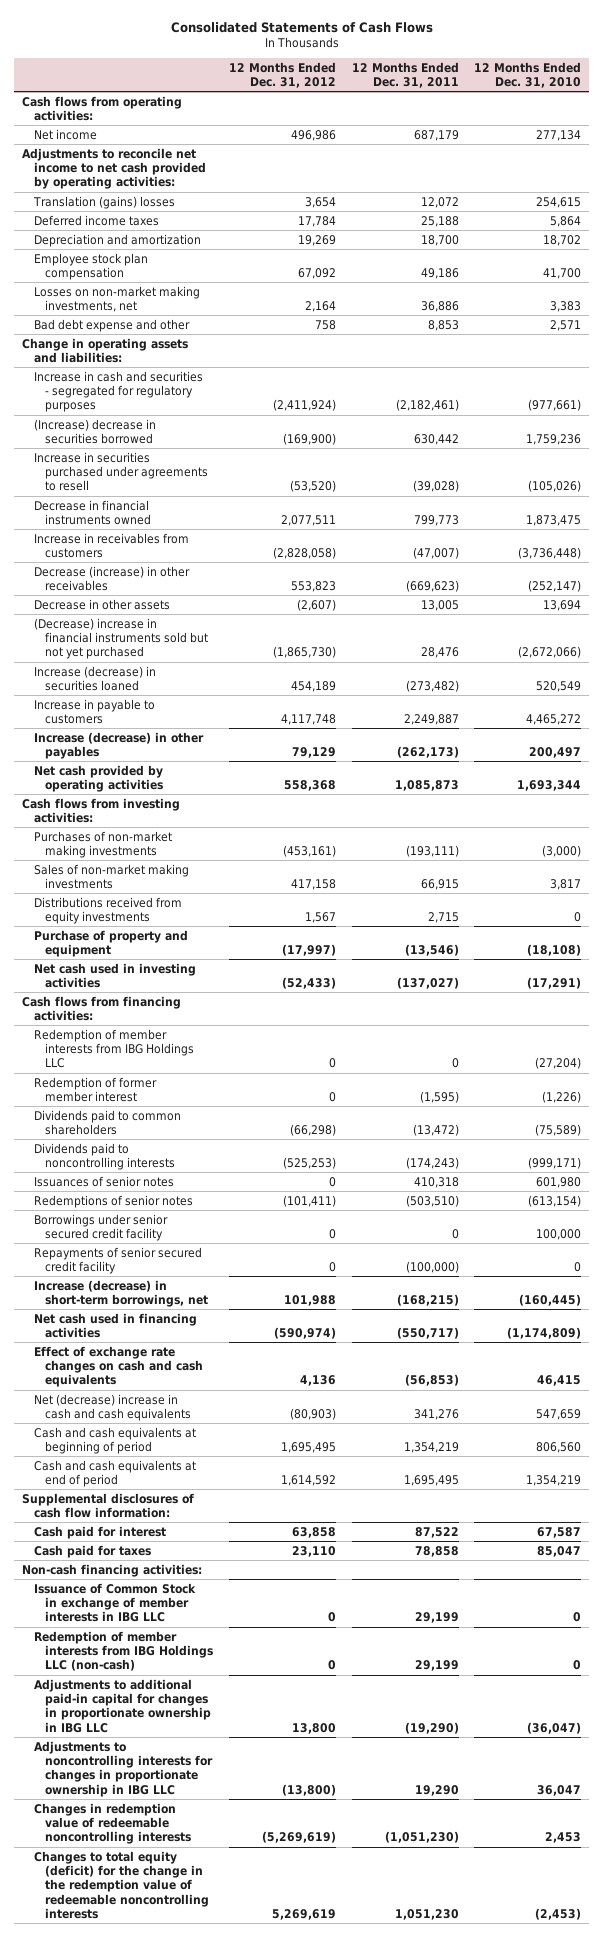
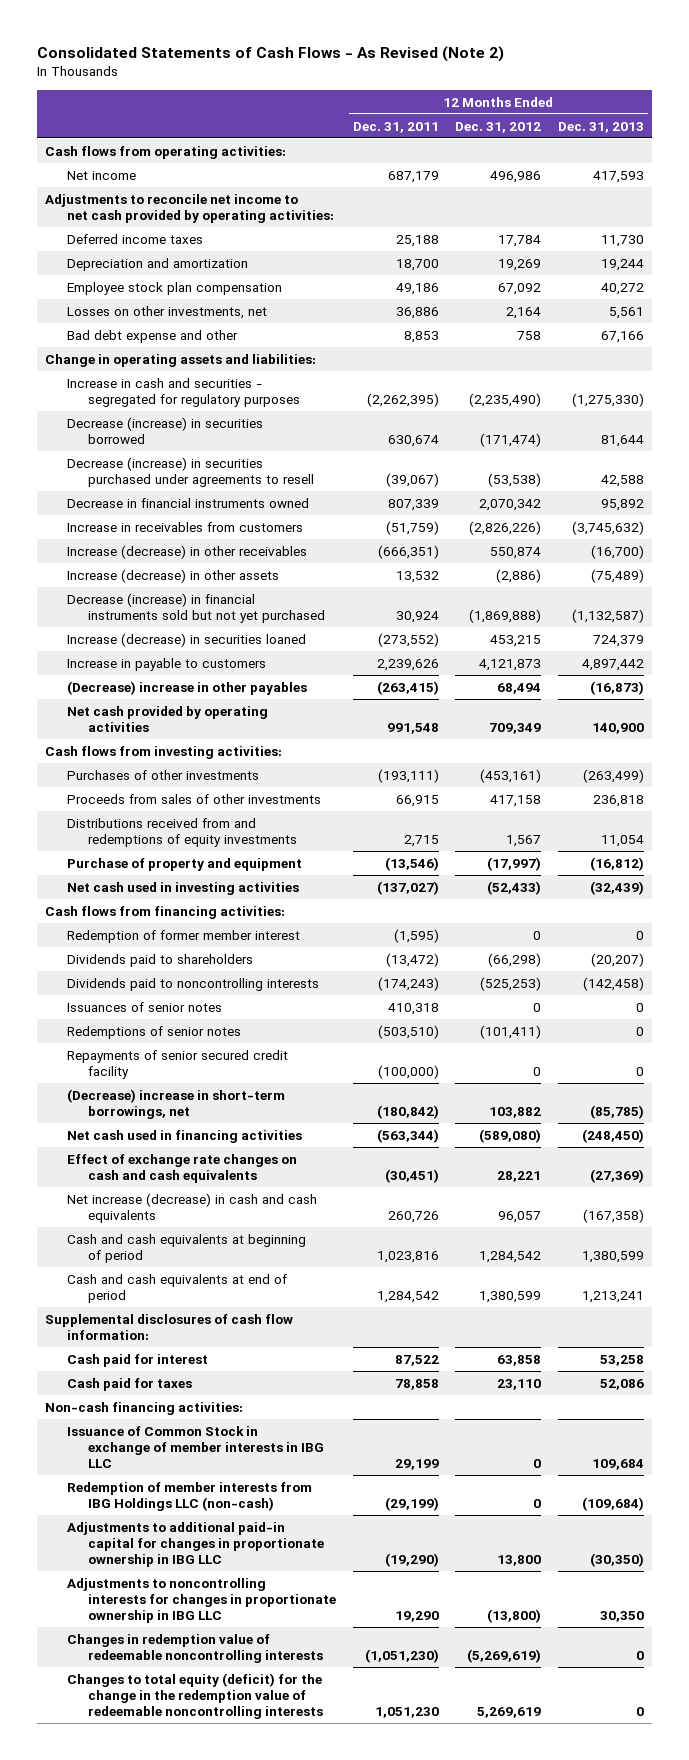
[170,21,433,33] Consolidated Statements of Cash Flows -> [36,45,504,62] Consolidated Statements of Cash Flows - As Revised (Note 2)
[474,61,582,89] 12 Months Ended Dec. 31, 2010 -> none
none -> [557,121,644,133] Dec. 31, 2013
[32,195,175,209] Translation (gains) losses -> none
[33,285,200,312] Losses on non-market making investments, net -> [66,305,267,319] Losses on other investments, net
[272,399,336,412] (2,411,924) -> [469,392,542,407] (2,235,490)
[395,399,459,412] (2,182,461) -> [366,392,439,407] (2,262,395)
[33,418,156,444] (Increase) decrease in securities borrowed -> [66,416,263,444] Decrease (increase) in securities borrowed
[282,432,336,445] (169,900) -> [480,432,542,447] (171,474)
[413,433,459,445] 630,442 -> [387,434,439,447] 630,674
[33,451,209,492] Increase in securities purchased under agreements to resell -> [66,456,315,487] Decrease (increase) in securities purchased under agreements to resell
[289,480,336,493] (53,520) -> [488,472,542,487] (53,538)
[412,480,459,493] (39,028) -> [385,472,439,487] (39,067)
[280,514,336,526] 2,077,511 -> [479,498,542,511] 2,070,342
[413,514,459,526] 799,773 -> [387,498,439,511] 807,339
[272,546,336,559] (2,828,058) -> [469,520,542,535] (2,826,226)
[412,546,459,559] (47,007) -> [385,520,439,535] (51,759)
[33,565,190,591] Decrease (increase) in other receivables -> [66,544,307,559] Increase (decrease) in other receivables
[290,580,336,592] 553,823 -> [490,546,542,559] 550,874
[405,579,459,592] (669,623) -> [377,544,439,559] (666,351)
[33,598,170,610] Decrease in other assets -> [66,568,279,583] Increase (decrease) in other assets
[296,598,336,611] (2,607) -> [496,568,542,583] (2,886)
[420,599,459,611] 13,005 -> [395,570,439,583] 13,532
[33,617,209,660] (Decrease) increase in financial instruments sold but not yet purchased -> [66,592,326,623] Decrease (increase) in financial instruments sold but not yet purchased
[272,646,336,659] (1,865,730) -> [469,608,542,623] (1,869,888)
[420,647,459,659] 28,476 -> [395,610,439,623] 30,924
[290,680,336,692] 454,189 -> [490,634,542,647] 453,215
[405,679,459,692] (273,482) -> [377,632,439,647] (273,552)
[280,713,336,725] 4,117,748 -> [479,658,542,671] 4,121,873
[403,713,459,725] 2,249,887 -> [376,658,439,671] 2,239,626
[33,731,204,759] Increase (decrease) in other payables -> [66,680,307,695] (Decrease) increase in other payables
[291,746,336,758] 79,129 -> [497,682,542,694] 68,494
[396,745,459,758] (262,173) -> [376,680,439,695] (263,415)
[283,779,336,791] 558,368 -> [489,722,542,734] 709,349
[394,779,459,791] 1,085,873 -> [386,722,439,734] 991,548
[33,830,172,858] Purchases of non-market making investments -> [66,769,259,780] Purchases of other investments
[33,863,189,889] Sales of non-market making investments -> [66,793,321,804] Proceeds from sales of other investments
[33,896,182,924] Distributions received from equity investments -> [66,817,298,847] Distributions received from and redemptions of equity investments
[33,1028,195,1069] Redemption of member interests from IBG Holdings LLC -> none
[33,1109,181,1135] Dividends paid to common shareholders -> [66,953,253,967] Dividends paid to shareholders
[33,1213,168,1241] Borrowings under senior secured credit facility -> none
[33,1279,209,1307] Increase (decrease) in short-term borrowings, net -> [66,1088,285,1119] (Decrease) increase in short-term borrowings, net
[283,1294,336,1306] 101,988 -> [489,1106,542,1118] 103,882
[396,1293,459,1306] (168,215) -> [376,1104,439,1119] (180,842)
[273,1326,336,1339] (590,974) -> [479,1128,542,1143] (589,080)
[396,1326,459,1339] (550,717) -> [376,1128,439,1143] (563,344)
[299,1375,336,1387] 4,136 -> [497,1170,542,1182] 28,221
[404,1374,459,1387] (56,853) -> [384,1168,439,1183] (30,451)
[33,1393,192,1421] Net (decrease) increase in cash and cash equivalents -> [66,1192,317,1223] Net increase (decrease) in cash and cash equivalents
[289,1407,336,1420] (80,903) -> [498,1210,542,1223] 96,057
[413,1408,459,1420] 341,276 -> [387,1210,439,1223] 260,726
[280,1441,336,1453] 1,695,495 -> [479,1250,542,1263] 1,284,542
[403,1441,459,1453] 1,354,219 -> [376,1250,439,1263] 1,023,816
[280,1474,336,1486] 1,614,592 -> [479,1290,542,1303] 1,380,599
[403,1474,459,1486] 1,695,495 -> [376,1290,439,1303] 1,284,542
[414,1660,459,1672] 29,199 -> [384,1496,439,1511] (29,199)

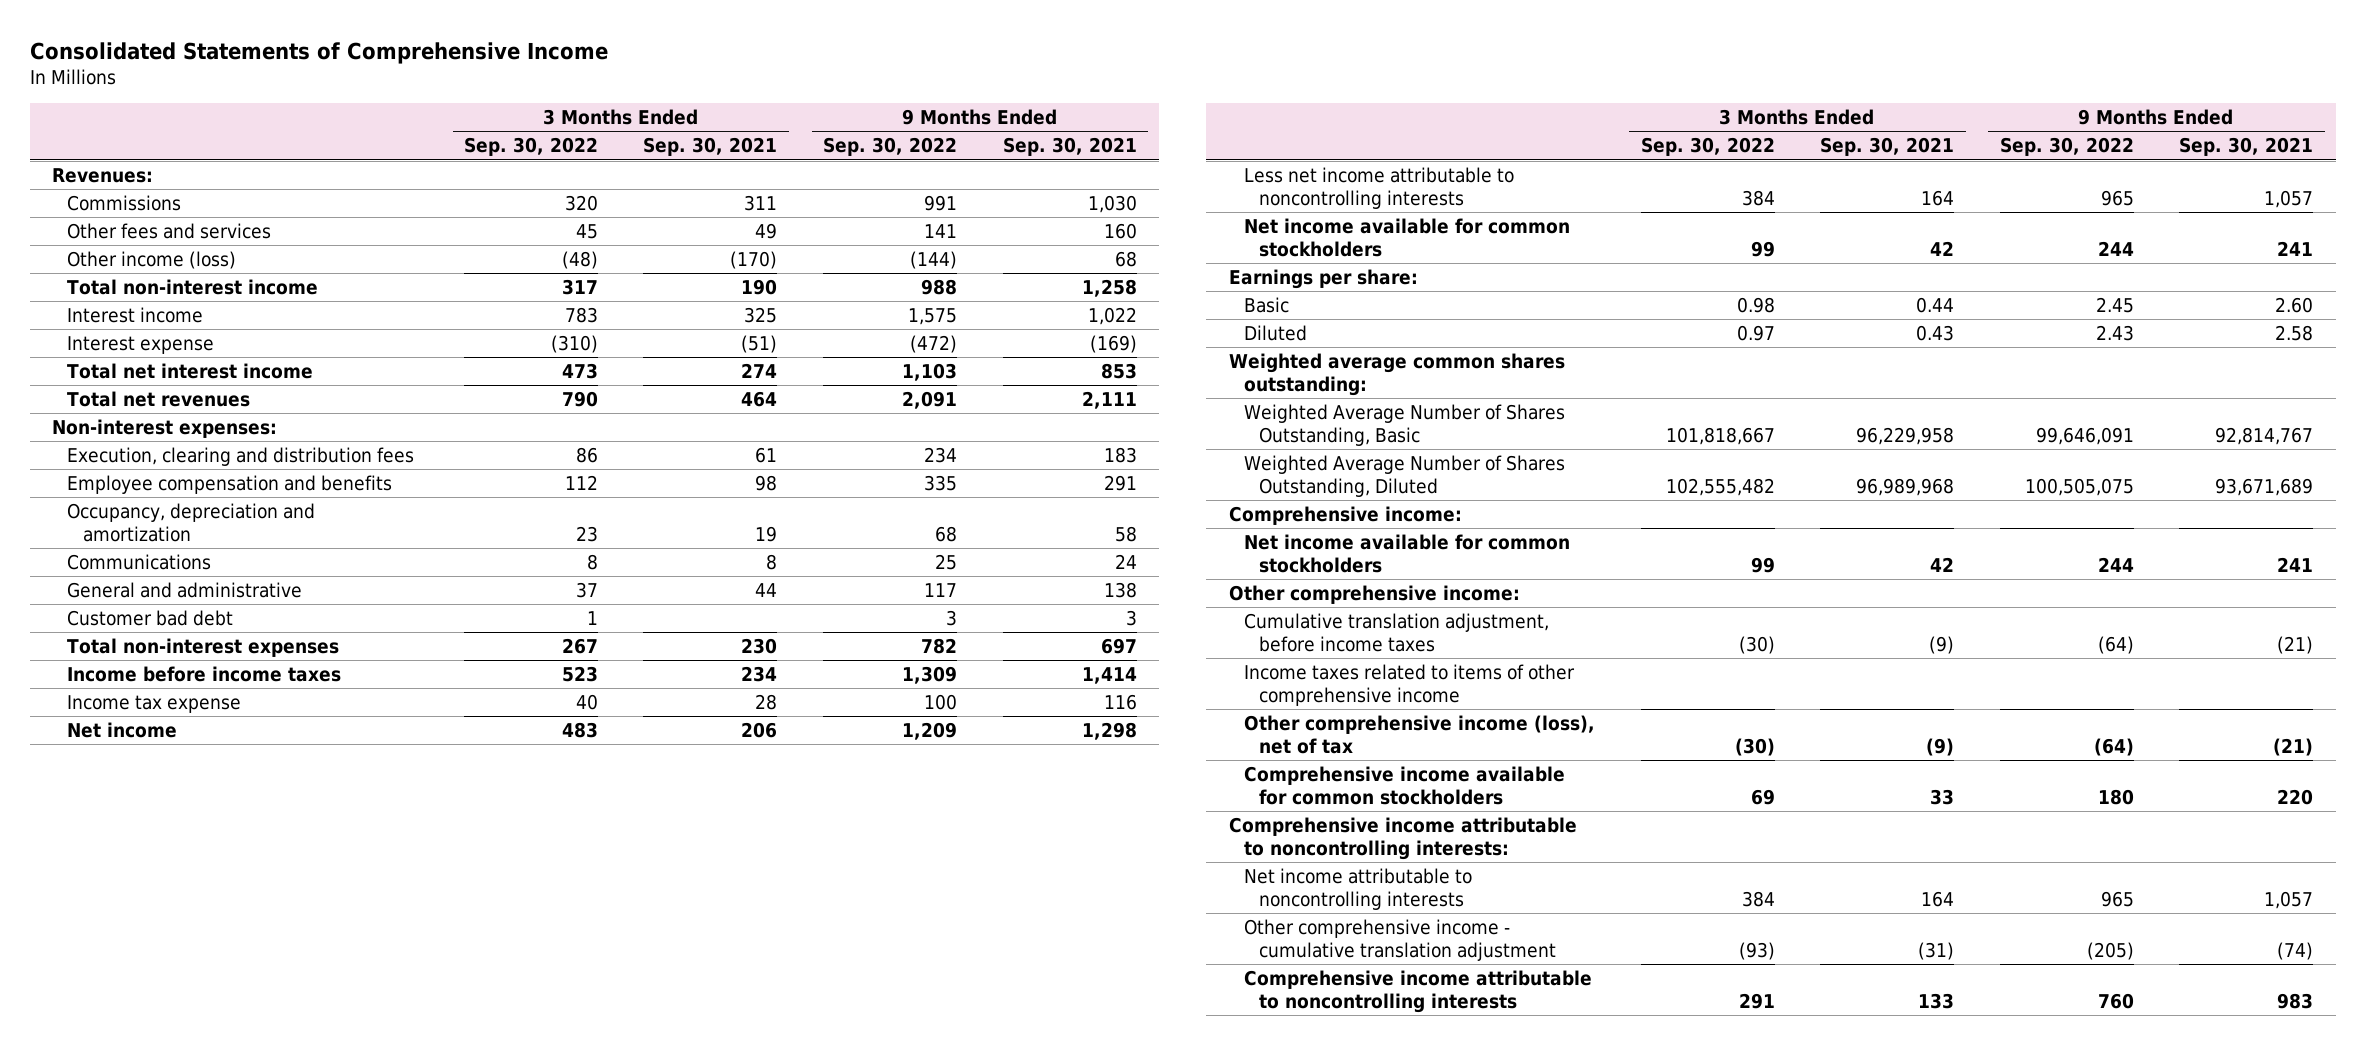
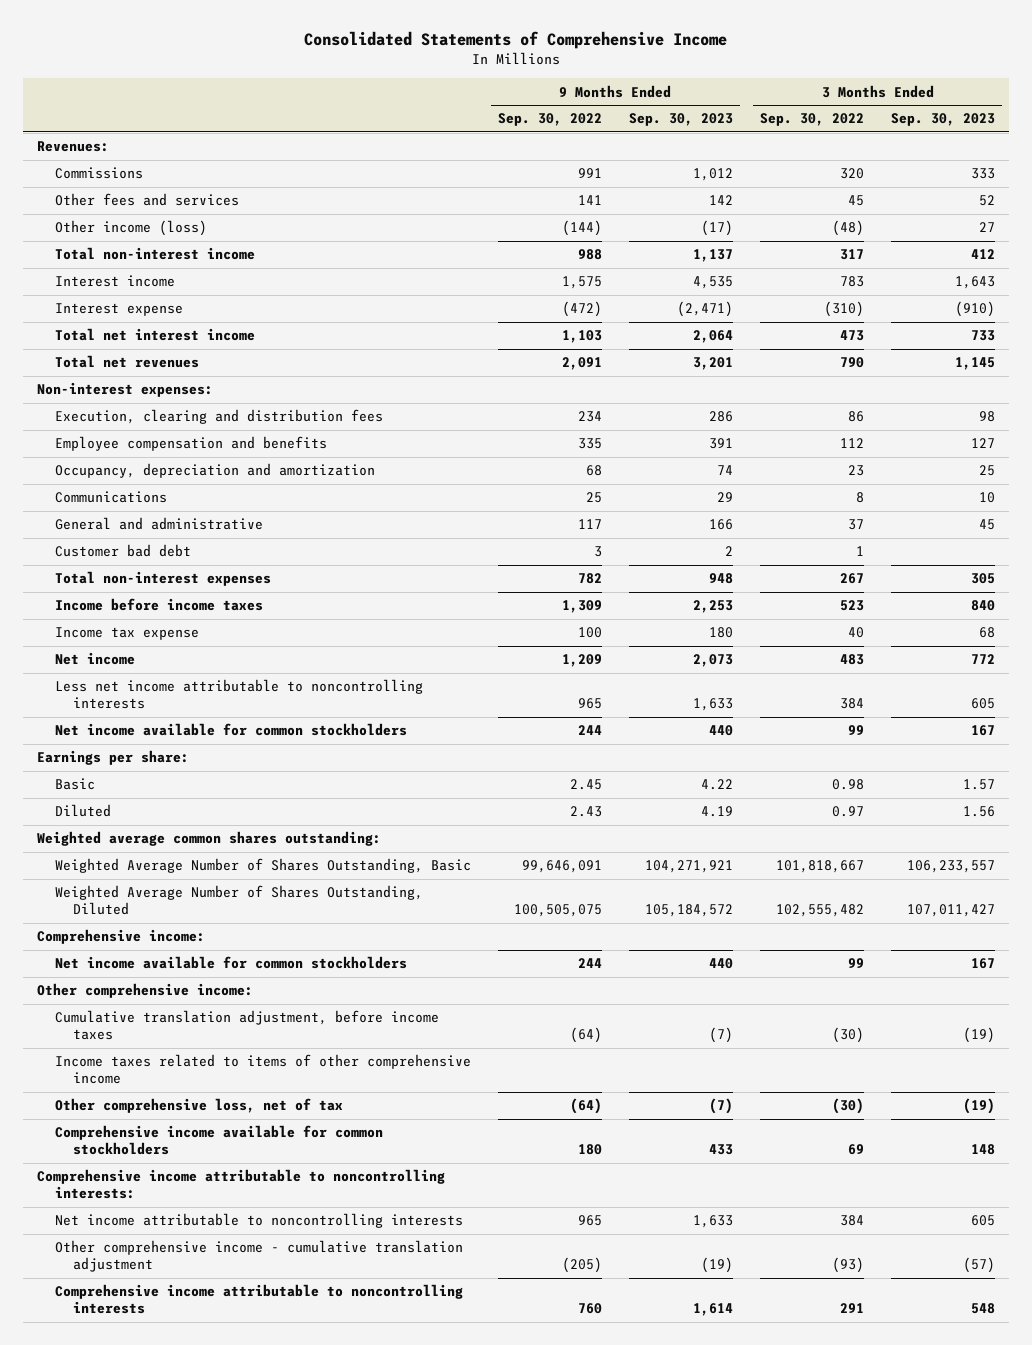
[643,137,778,157] Sep. 30, 2021 -> none
[1002,137,1137,157] Sep. 30, 2021 -> none
none -> [628,113,733,127] Sep. 30, 2023
none -> [891,113,996,127] Sep. 30, 2023
[1244,715,1596,754] Other comprehensive income (loss), net of tax -> [54,1098,343,1114] Other comprehensive loss, net of tax

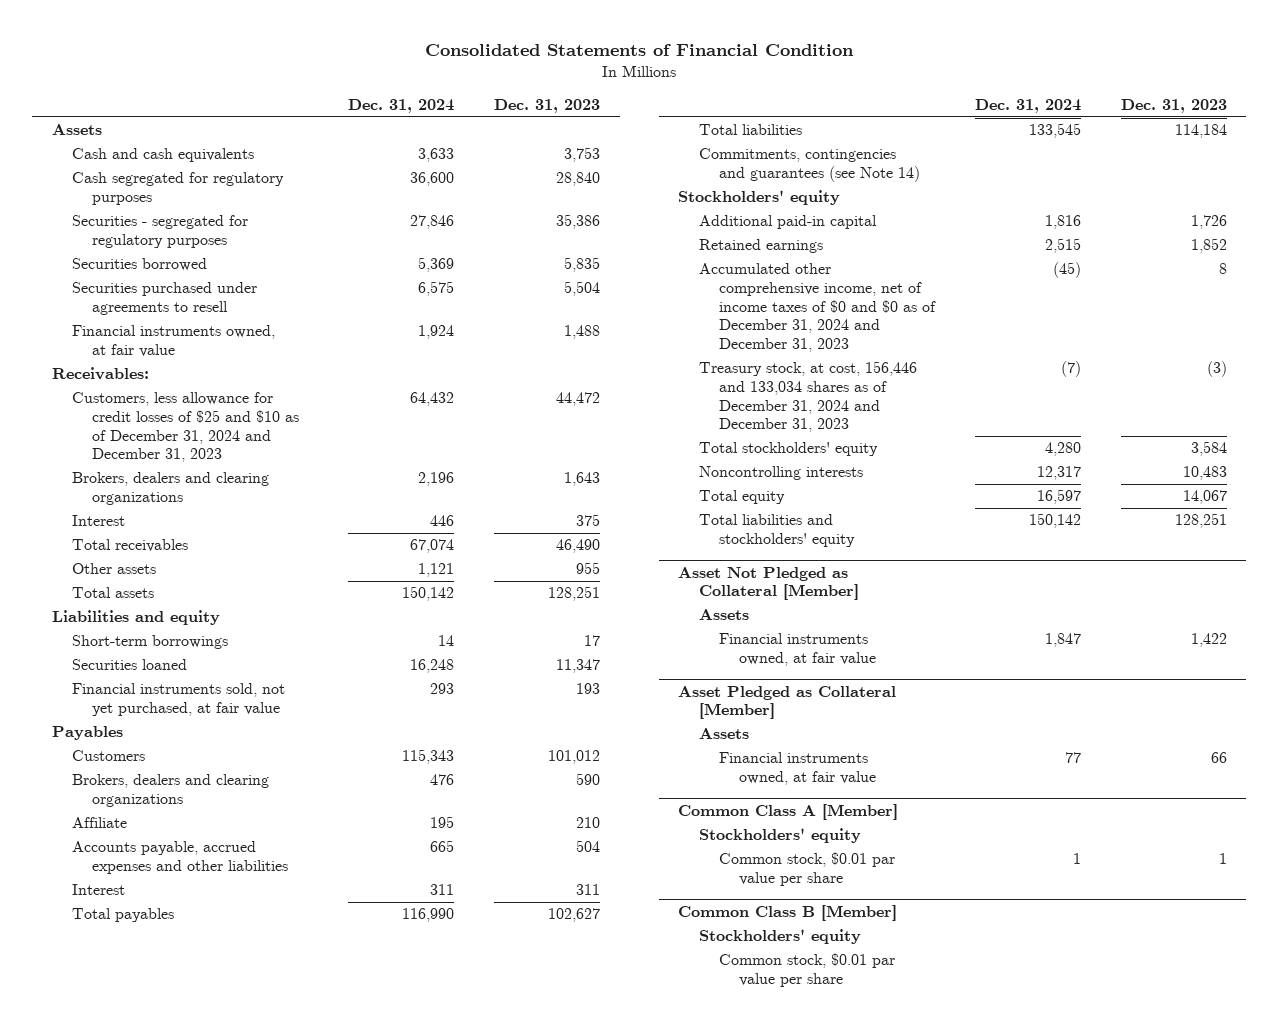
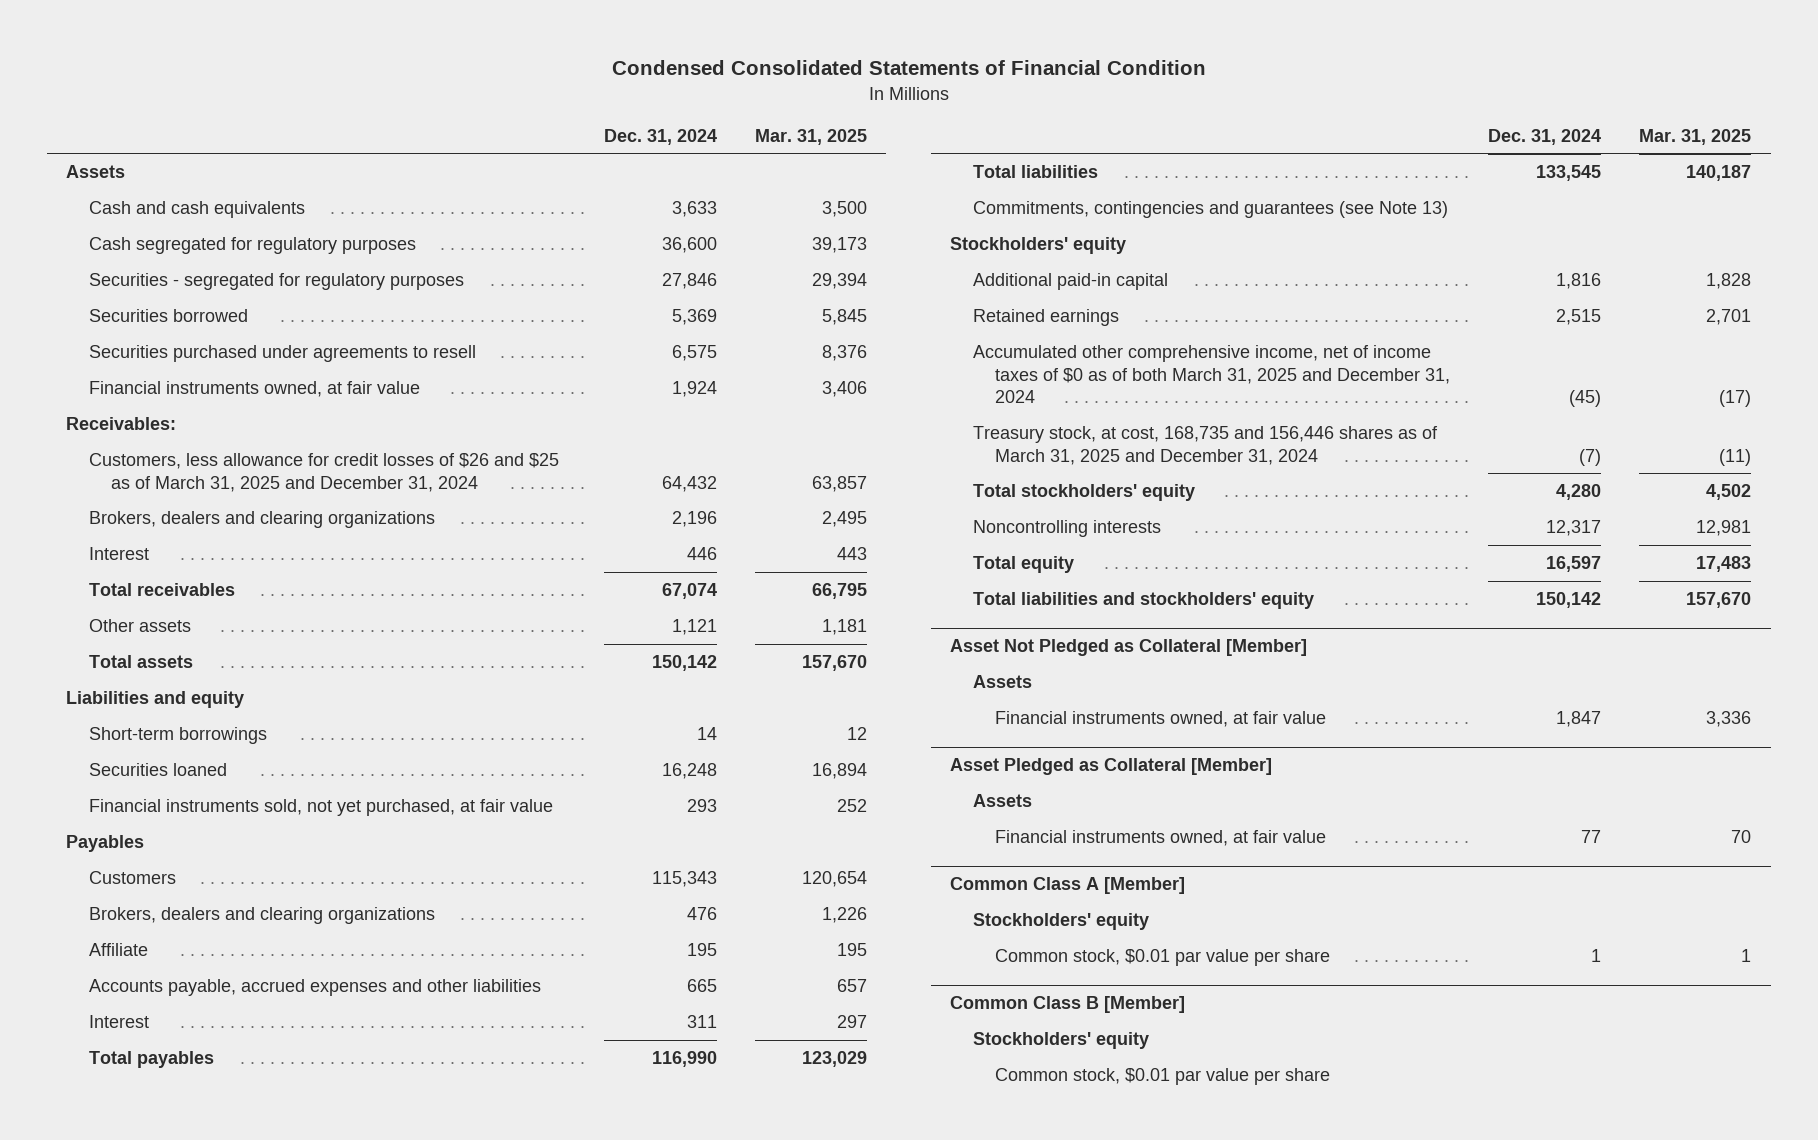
[425,43,855,56] Consolidated Statements of Financial Condition -> [611,60,1206,76] Condensed Consolidated Statements of Financial Condition
[494,98,601,113] Dec. 31, 2023 -> none
none -> [755,128,868,145] Mar. 31, 2025
[72,392,300,463] Customers, less allowance for credit losses of $25 and $10 as of December 31, 2024 and December 31, 2023 -> [88,453,559,492] Customers, less allowance for credit losses of $26 and $25 as of March 31, 2025 and December 31, 2024
[698,148,920,183] Commitments, contingencies and guarantees (see Note 14) -> [972,201,1448,219] Commitments, contingencies and guarantees (see Note 13)
[698,263,936,352] Accumulated other comprehensive income, net of income taxes of $0 and $0 as of December 31, 2024 and December 31, 2023 -> [972,345,1451,404] Accumulated other comprehensive income, net of income taxes of $0 as of both March 31, 2025 and December 31, 2024
[698,361,917,433] Treasury stock, at cost, 156,446 and 133,034 shares as of December 31, 2024 and December 31, 2023 -> [972,426,1438,465] Treasury stock, at cost, 168,735 and 156,446 shares as of March 31, 2025 and December 31, 2024

